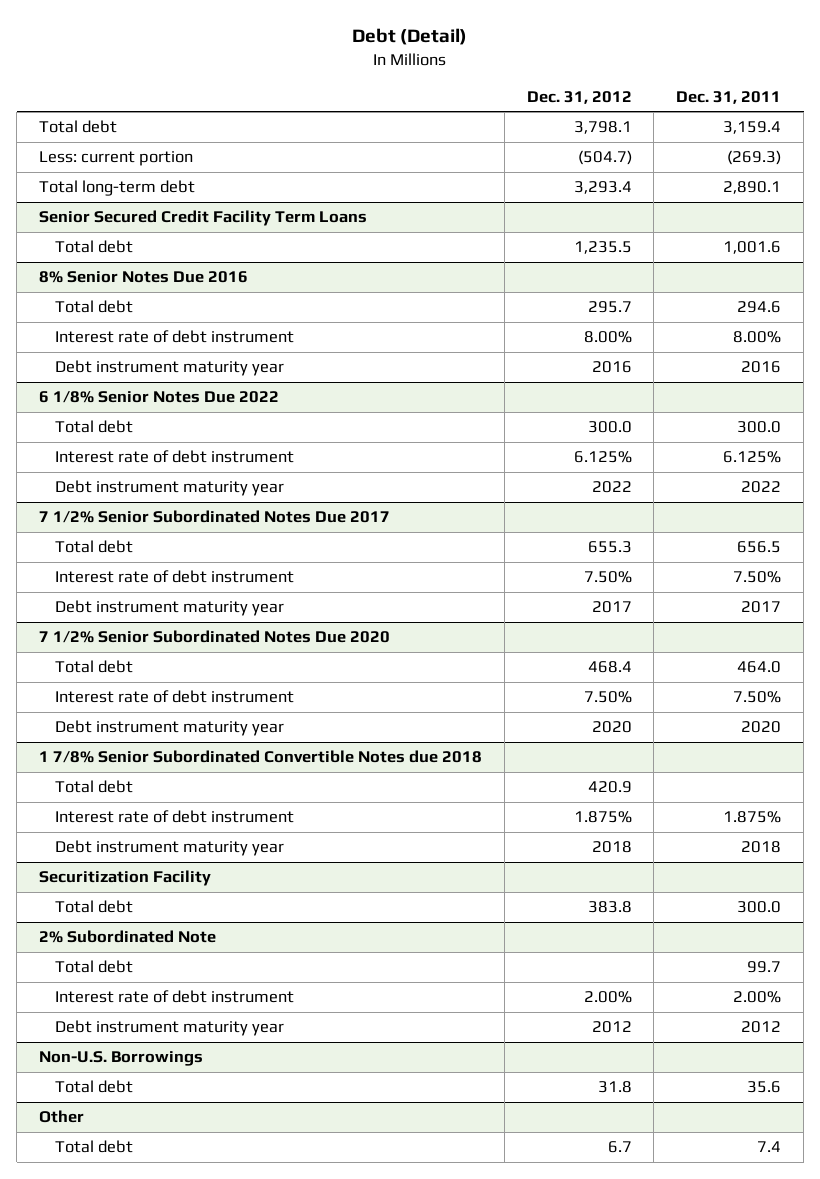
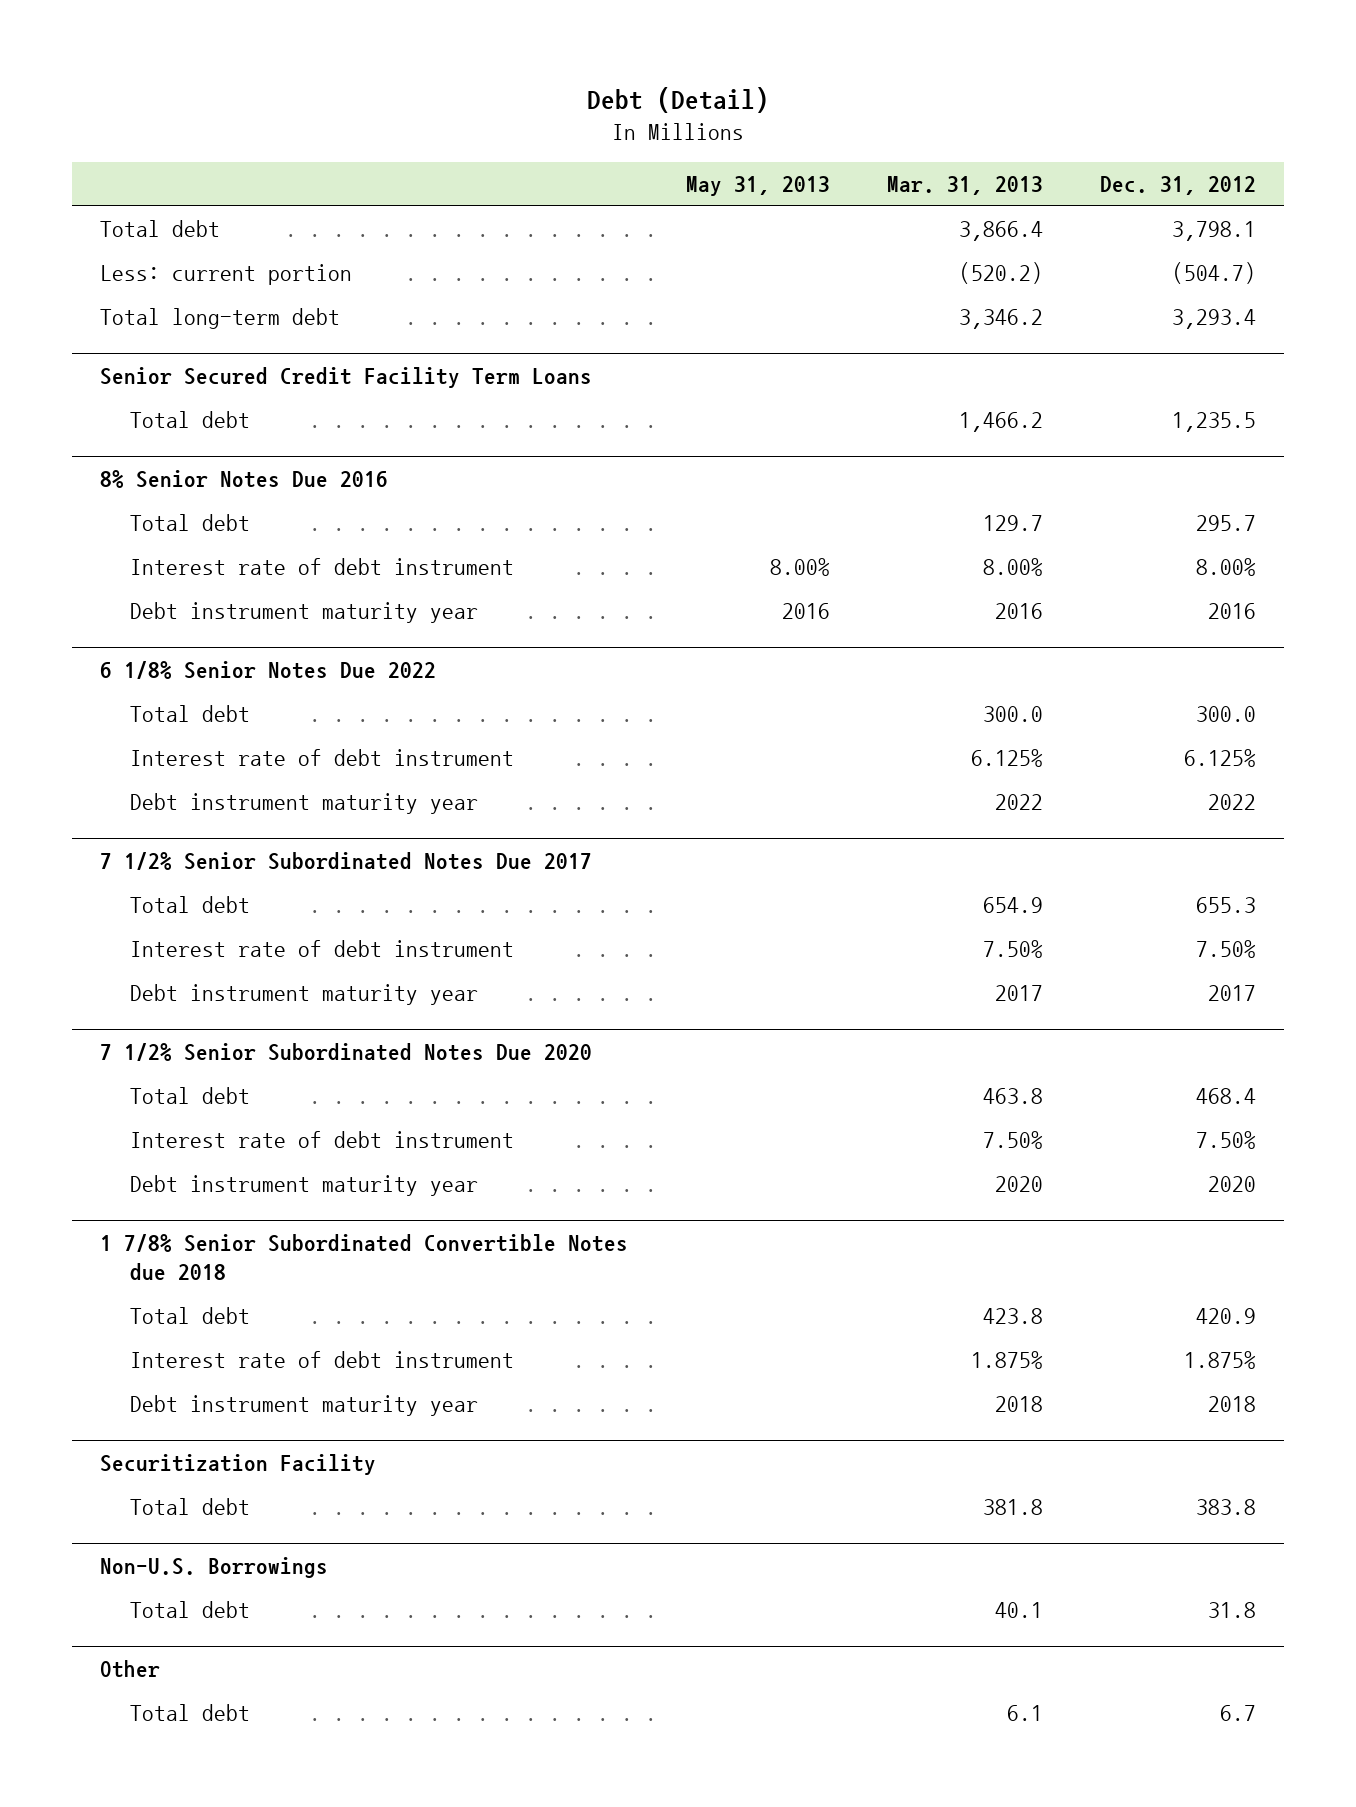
[676,90,782,104] Dec. 31, 2011 -> none
none -> [685,176,830,197] May 31, 2013
none -> [886,176,1043,196] Mar. 31, 2013
[39,930,217,944] 2% Subordinated Note -> none
[54,960,133,974] Total debt -> none
[54,990,294,1004] Interest rate of debt instrument -> none
[54,1020,284,1037] Debt instrument maturity year -> none

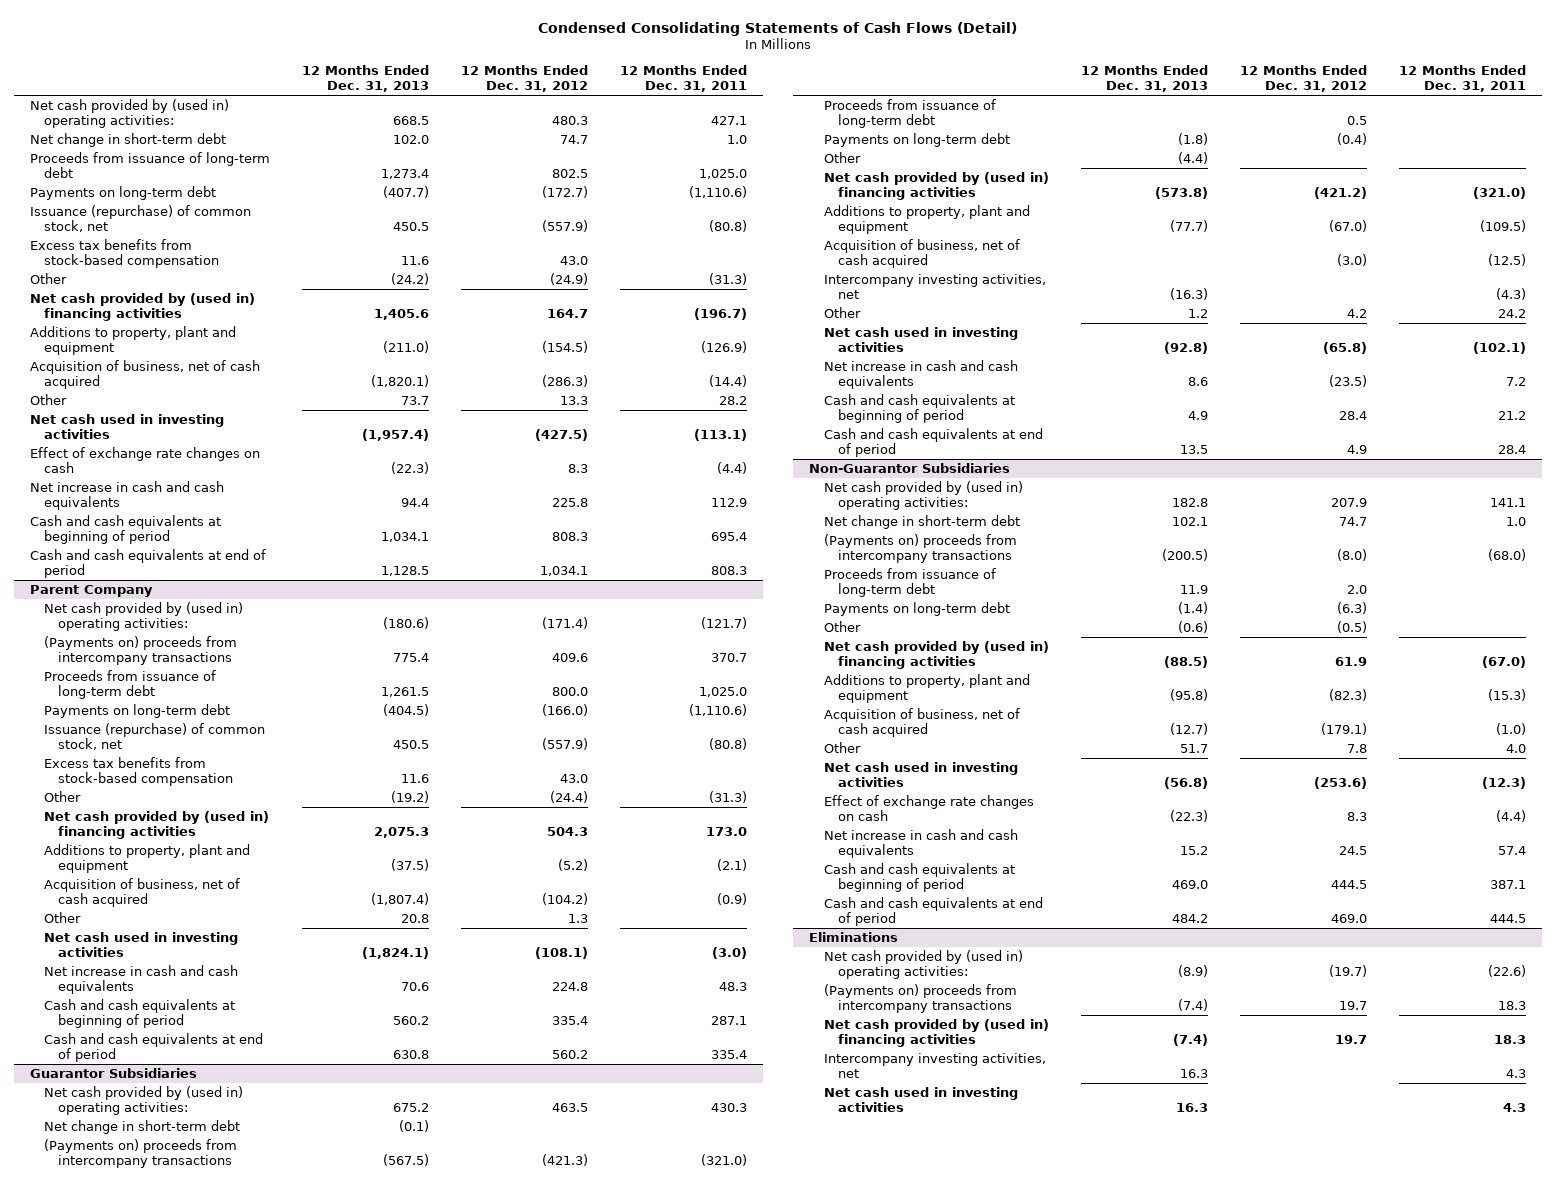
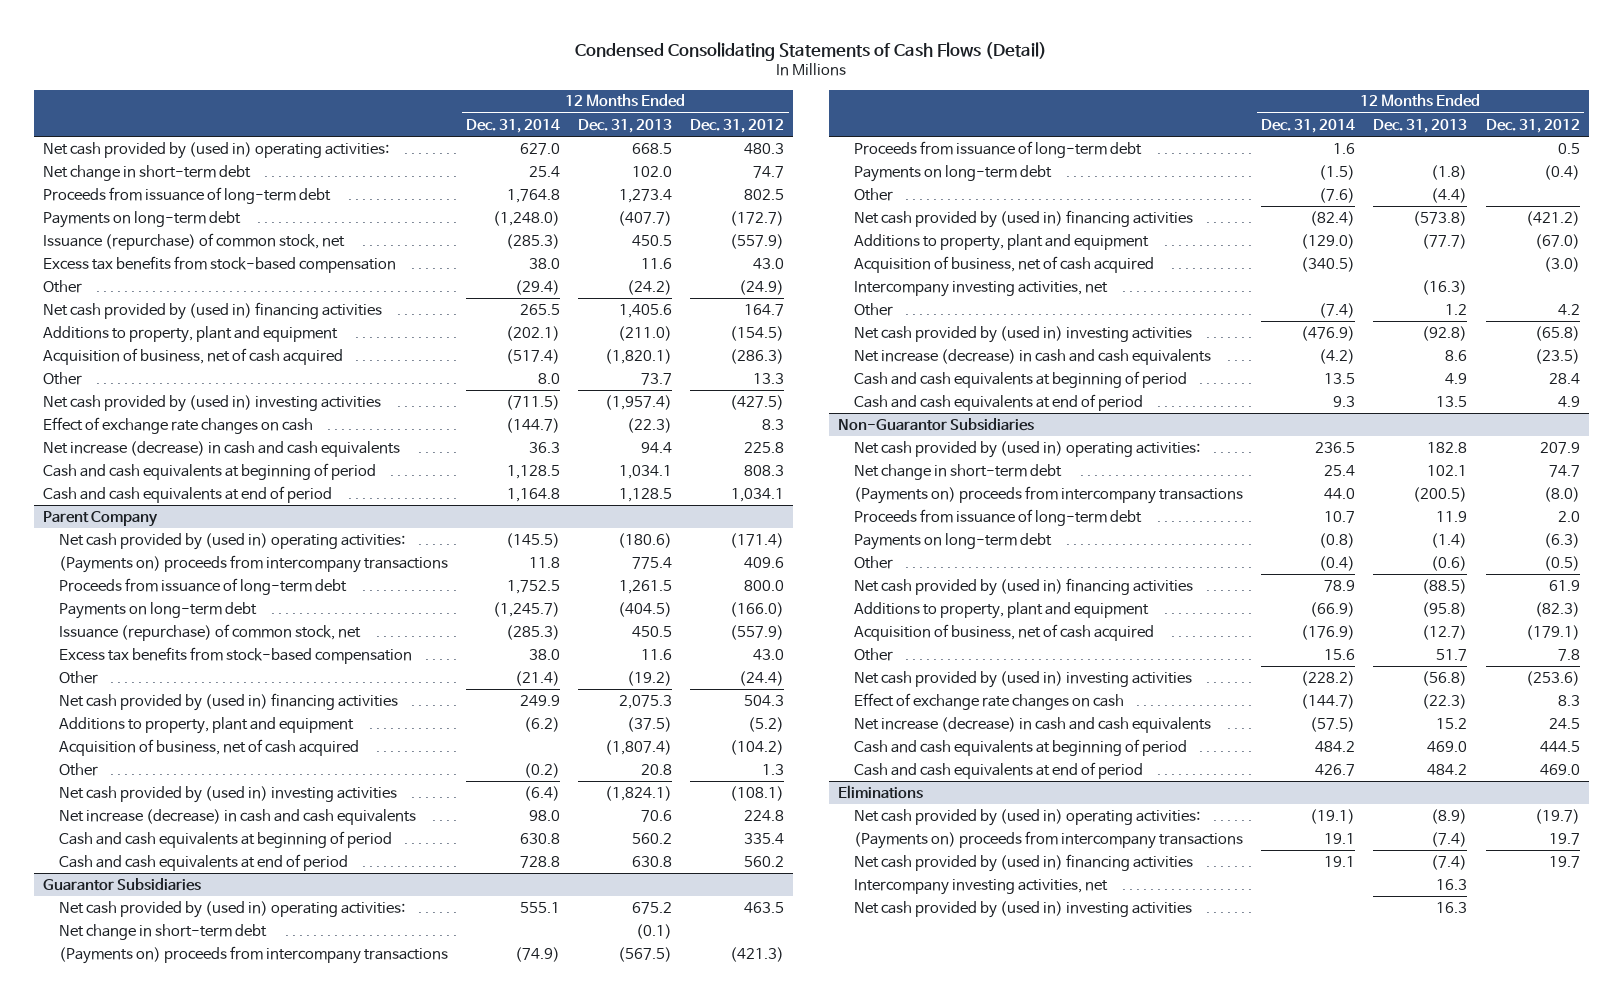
[619,65,747,93] 12 Months Ended Dec. 31, 2011 -> none
none -> [466,118,561,133] Dec. 31, 2014
[29,413,224,439] Net cash used in investing activities -> [42,394,381,412] Net cash provided by (used in) investing activities
[29,480,224,510] Net increase in cash and cash equivalents -> [42,440,400,457] Net increase (decrease) in cash and cash equivalents
[43,931,238,957] Net cash used in investing activities -> [59,785,398,803] Net cash provided by (used in) investing activities
[43,964,238,994] Net increase in cash and cash equivalents -> [59,808,417,825] Net increase (decrease) in cash and cash equivalents
[823,326,1018,352] Net cash used in investing activities -> [854,325,1193,343] Net cash provided by (used in) investing activities
[823,359,1018,389] Net increase in cash and cash equivalents -> [854,348,1212,365] Net increase (decrease) in cash and cash equivalents
[823,761,1018,787] Net cash used in investing activities -> [854,670,1193,688] Net cash provided by (used in) investing activities
[823,828,1018,858] Net increase in cash and cash equivalents -> [854,716,1212,733] Net increase (decrease) in cash and cash equivalents
[823,1086,1018,1112] Net cash used in investing activities -> [854,900,1193,918] Net cash provided by (used in) investing activities

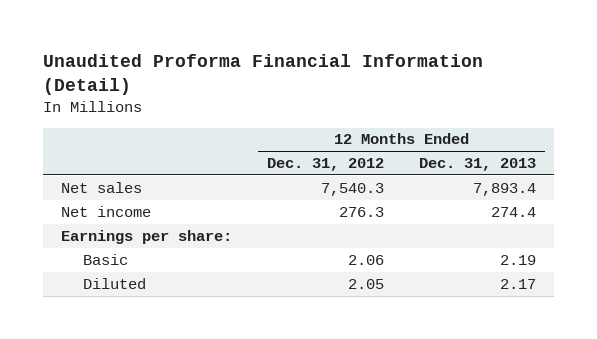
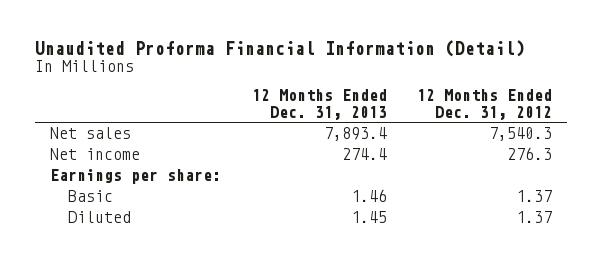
[347,254,384,265] 2.06 -> [516,190,553,203] 1.37
[500,254,537,265] 2.19 -> [350,189,387,203] 1.46
[347,278,384,289] 2.05 -> [516,211,553,224] 1.37
[500,278,537,289] 2.17 -> [350,211,387,224] 1.45

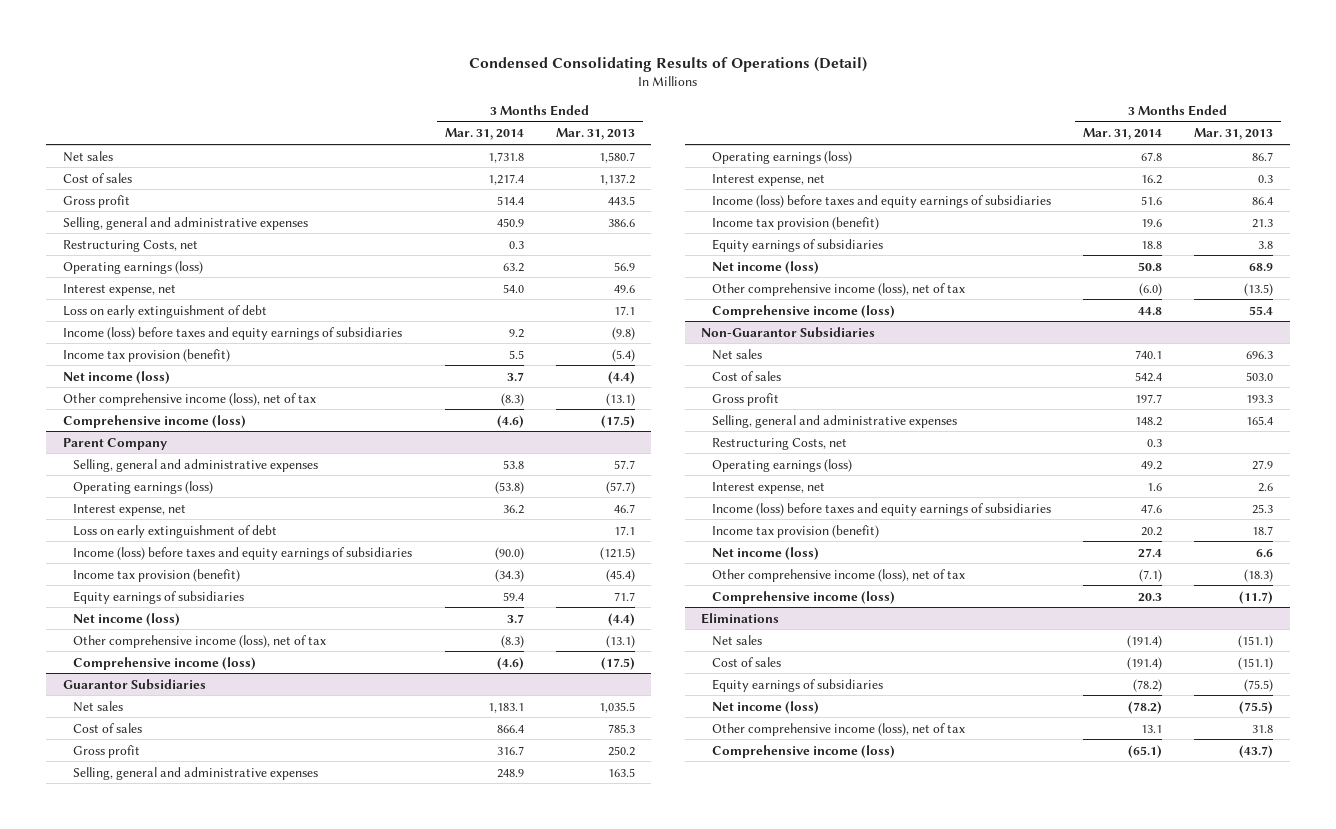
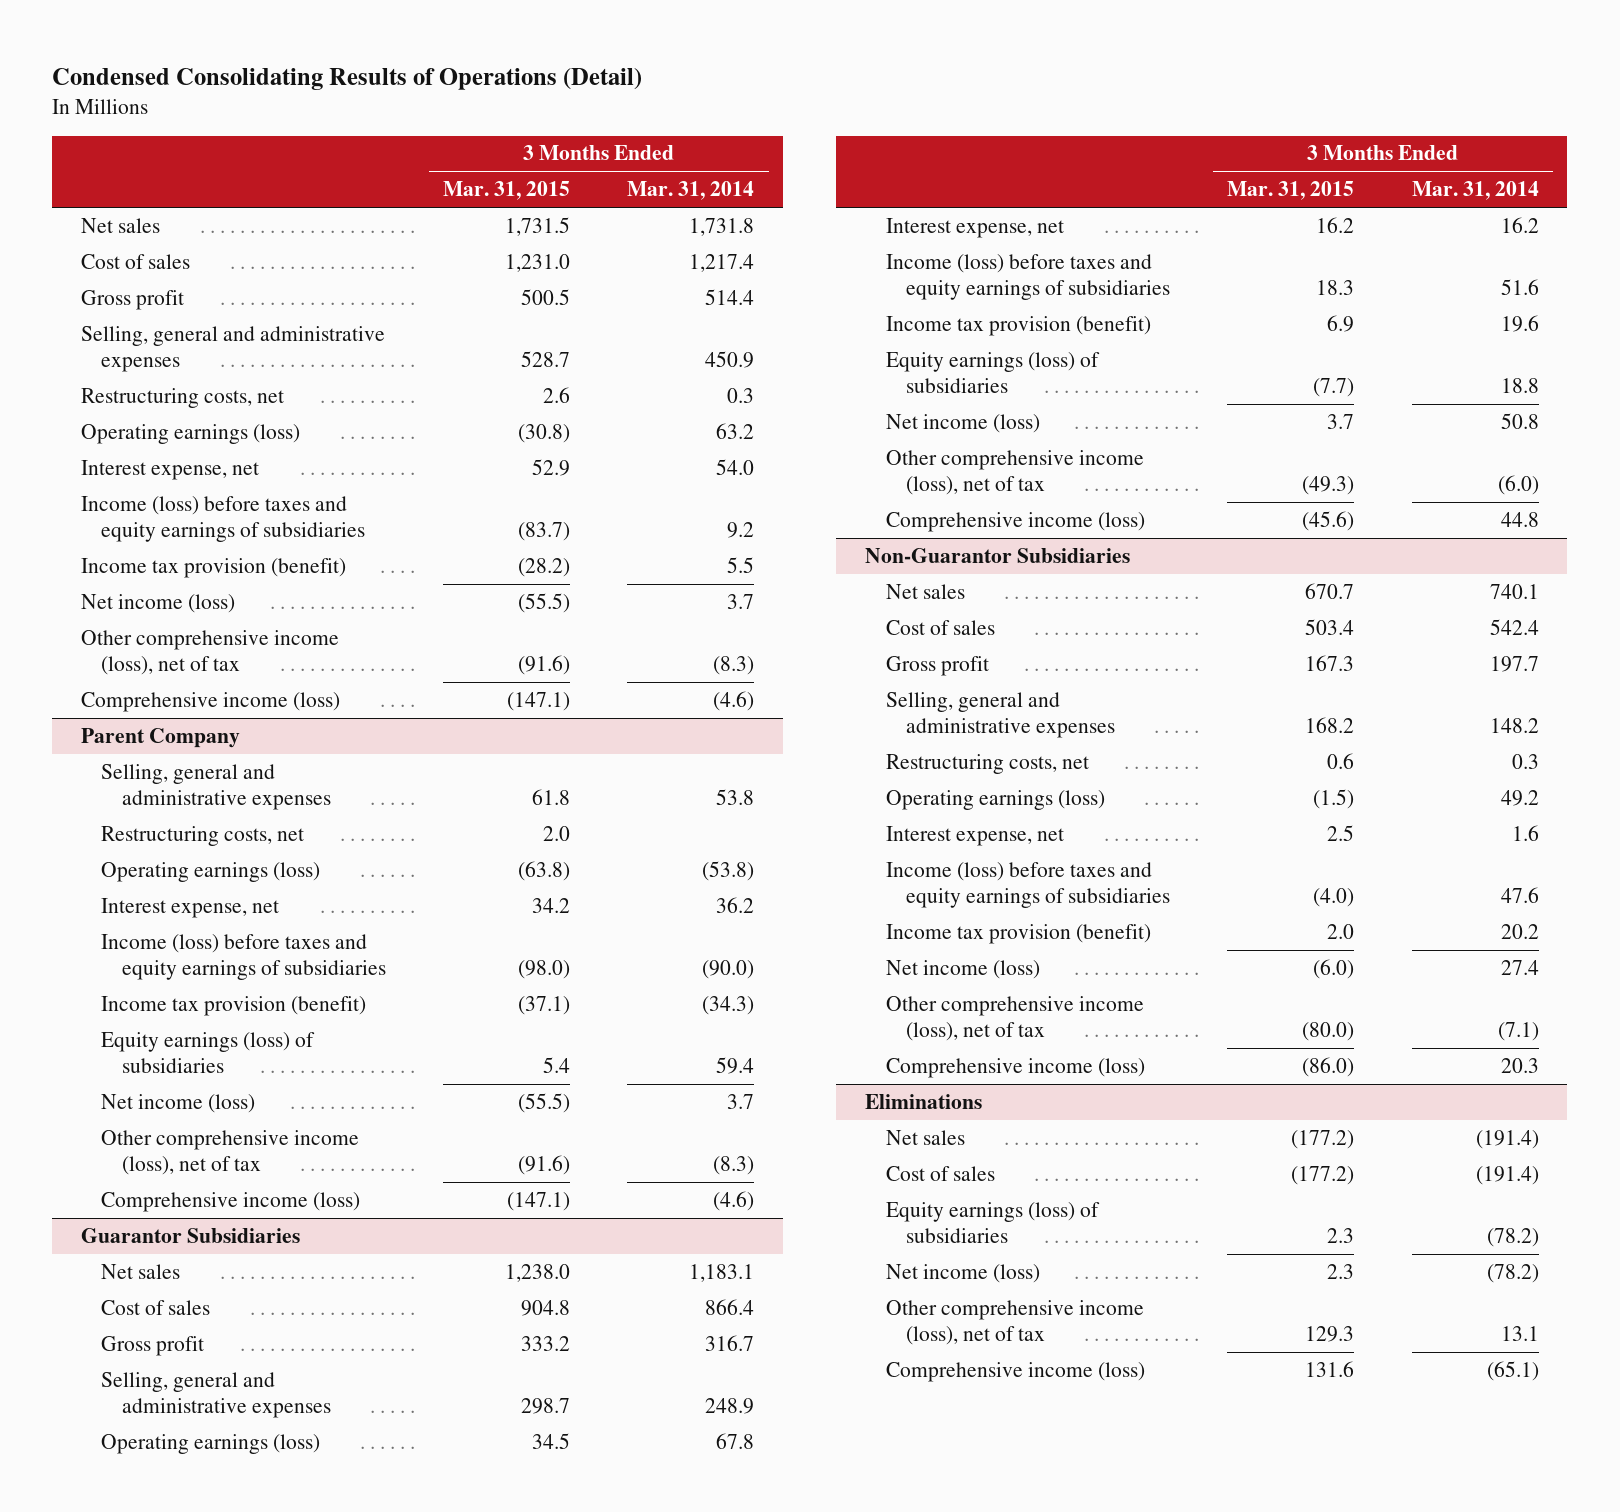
[555,128,635,141] Mar. 31, 2013 -> none
none -> [443,181,571,201] Mar. 31, 2015
[62,239,198,252] Restructuring Costs, net -> [80,387,284,408] Restructuring costs, net
[62,304,267,318] Loss on early extinguishment of debt -> none
none -> [101,825,305,846] Restructuring costs, net
[73,524,278,538] Loss on early extinguishment of debt -> none
[73,590,245,604] Equity earnings of subsidiaries -> [101,1031,316,1074] Equity earnings (loss) of subsidiaries
[711,238,883,252] Equity earnings of subsidiaries -> [885,351,1100,394] Equity earnings (loss) of subsidiaries
[711,437,847,450] Restructuring Costs, net -> [885,753,1089,774] Restructuring costs, net
[711,678,883,692] Equity earnings of subsidiaries -> [885,1201,1100,1244] Equity earnings (loss) of subsidiaries

